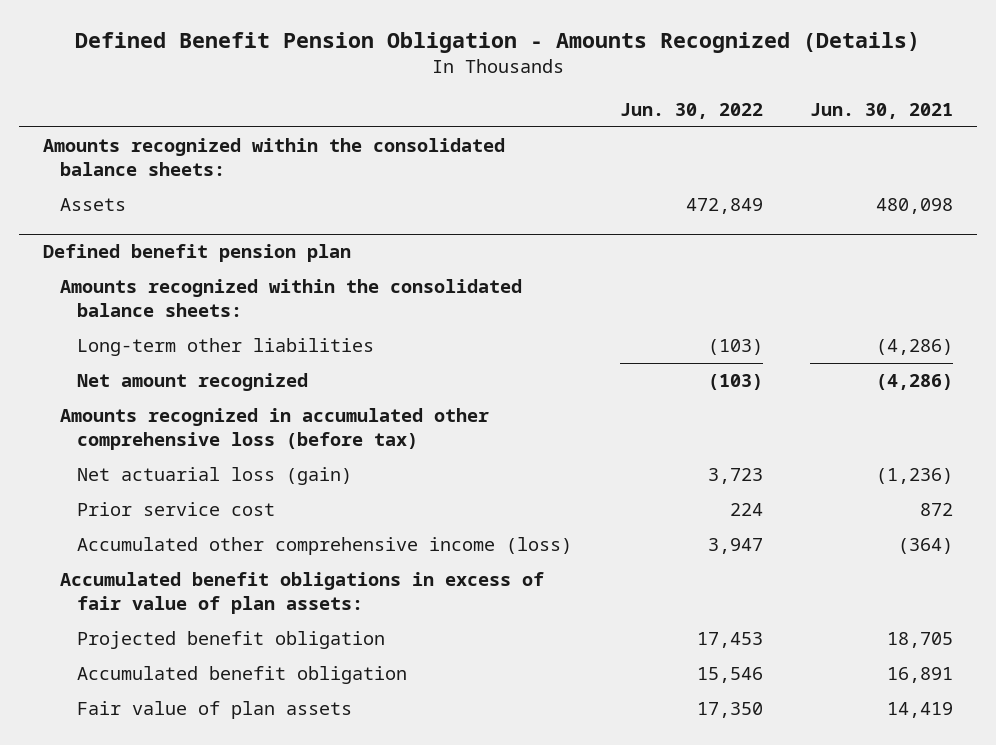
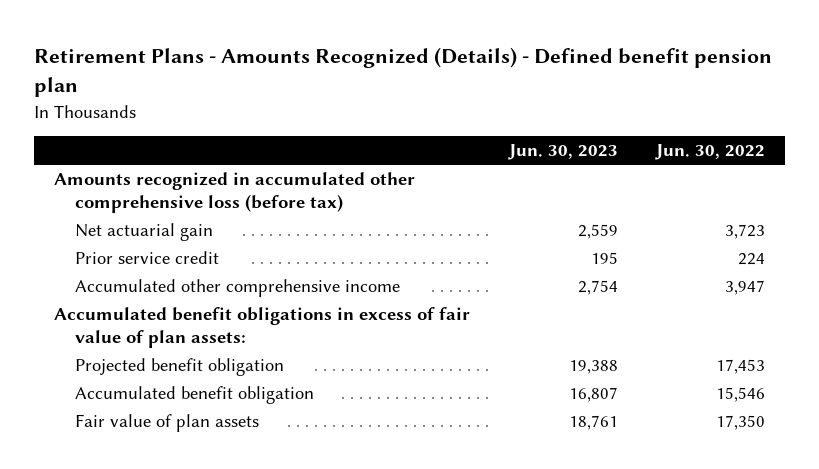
[74,32,920,54] Defined Benefit Pension Obligation - Amounts Recognized (Details) -> [34,47,773,98] Retirement Plans - Amounts Recognized (Details) - Defined benefit pension plan
[809,103,953,120] Jun. 30, 2021 -> none
none -> [507,144,618,161] Jun. 30, 2023
[42,137,505,177] Amounts recognized within the consolidated balance sheets: -> none
[59,197,126,211] Assets -> none
[42,244,351,263] Defined benefit pension plan -> none
[59,278,522,318] Amounts recognized within the consolidated balance sheets: -> none
[77,337,375,356] Long-term other liabilities -> none
[77,372,309,391] Net amount recognized -> none
[77,466,353,485] Net actuarial loss (gain) -> [74,223,213,242] Net actuarial gain
[77,501,276,516] Prior service cost -> [74,251,219,265] Prior service credit
[77,536,573,555] Accumulated other comprehensive income (loss) -> [74,279,400,298] Accumulated other comprehensive income

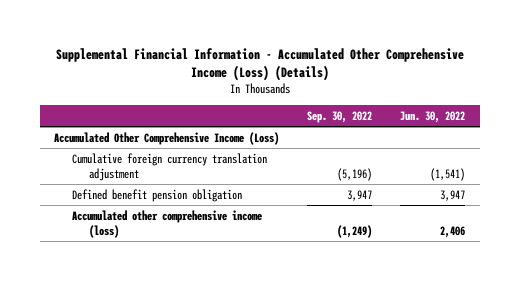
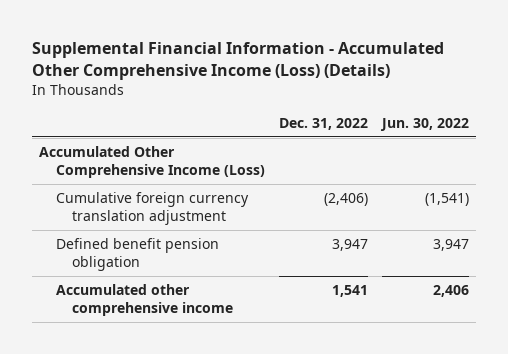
[307,110,373,123] Sep. 30, 2022 -> none
none -> [278,117,368,130] Dec. 31, 2022
[71,209,262,238] Accumulated other comprehensive income (loss) -> [55,284,234,317] Accumulated other comprehensive income

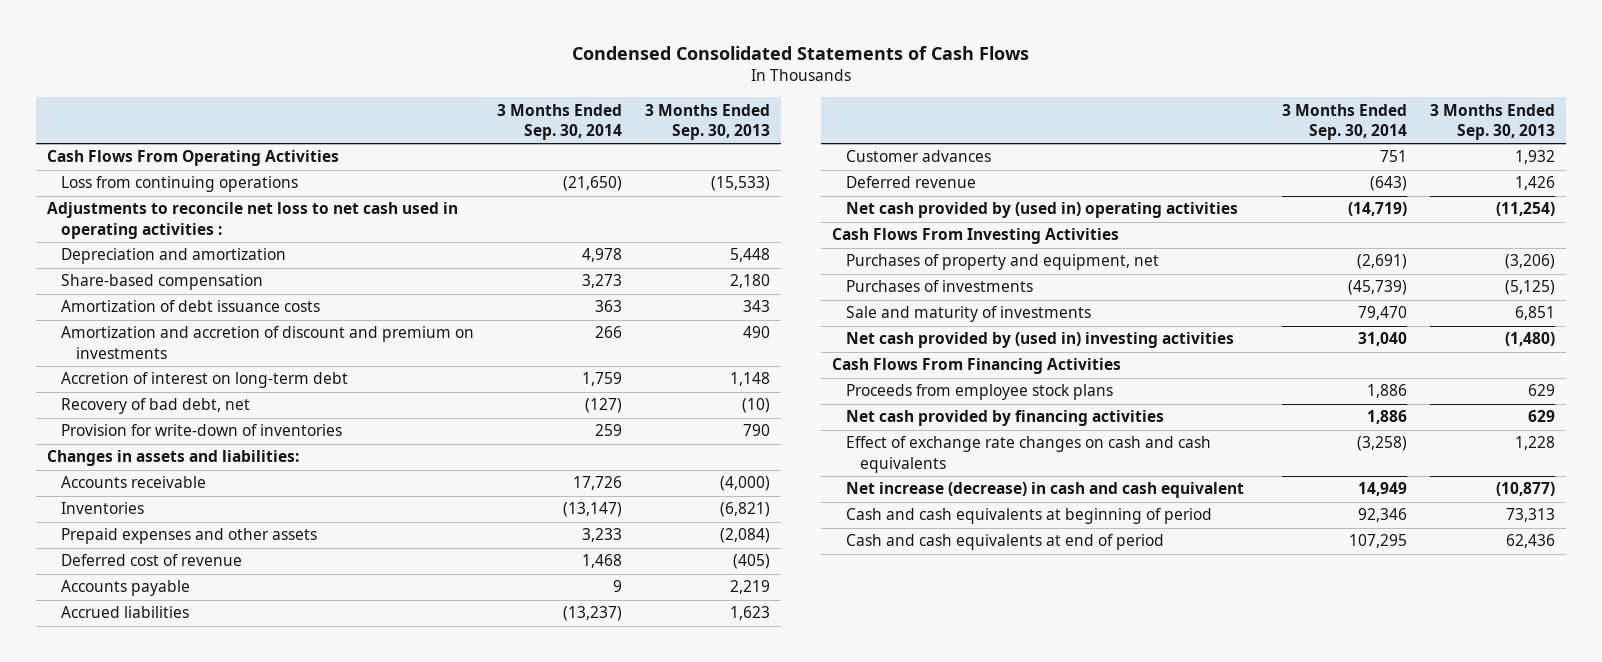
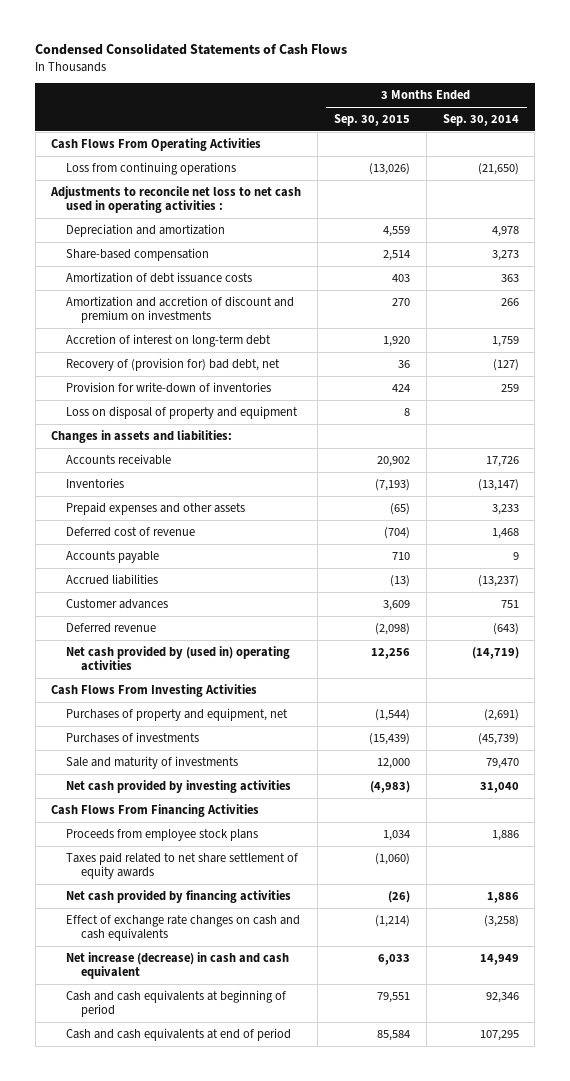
[644,103,770,140] 3 Months Ended Sep. 30, 2013 -> none
none -> [334,113,411,126] Sep. 30, 2015
[61,398,251,415] Recovery of bad debt, net -> [66,357,281,371] Recovery of (provision for) bad debt, net
none -> [66,405,299,419] Loss on disposal of property and equipment
[846,332,1235,349] Net cash provided by (used in) investing activities -> [66,779,292,793] Net cash provided by investing activities
none -> [66,851,299,880] Taxes paid related to net share settlement of equity awards

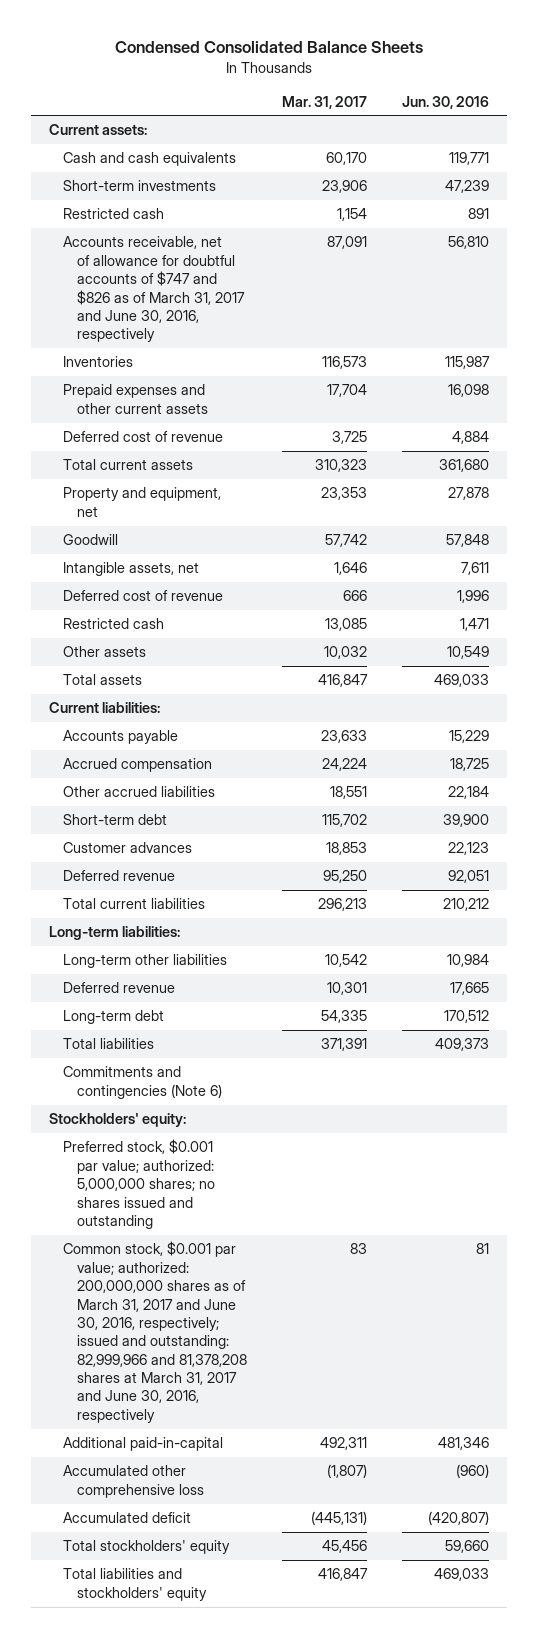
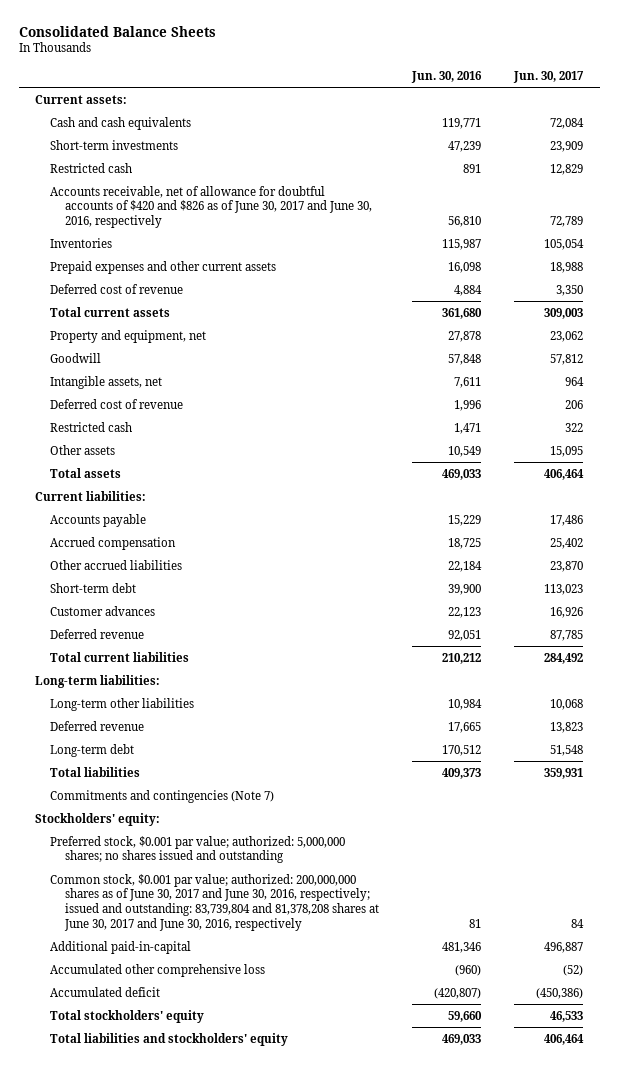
[114,41,423,54] Condensed Consolidated Balance Sheets -> [18,25,216,37] Consolidated Balance Sheets
[281,95,367,109] Mar. 31, 2017 -> none
none -> [513,70,585,83] Jun. 30, 2017
[62,236,245,343] Accounts receivable, net of allowance for doubtful accounts of $747 and $826 as of March 31, 2017 and June 30, 2016, respectively -> [49,185,372,229] Accounts receivable, net of allowance for doubtful accounts of $420 and $826 as of June 30, 2017 and June 30, 2016, respectively
[62,1066,222,1099] Commitments and contingencies (Note 6) -> [49,789,274,803] Commitments and contingencies (Note 7)
[62,1241,247,1423] Common stock, $0.001 par value; authorized: 200,000,000 shares as of March 31, 2017 and June 30, 2016, respectively; issued and outstanding: 82,999,966 and 81,378,208 shares at March 31, 2017 and June 30, 2016, respectively -> [49,873,379,932] Common stock, $0.001 par value; authorized: 200,000,000 shares as of June 30, 2017 and June 30, 2016, respectively; issued and outstanding: 83,739,804 and 81,378,208 shares at June 30, 2017 and June 30, 2016, respectively

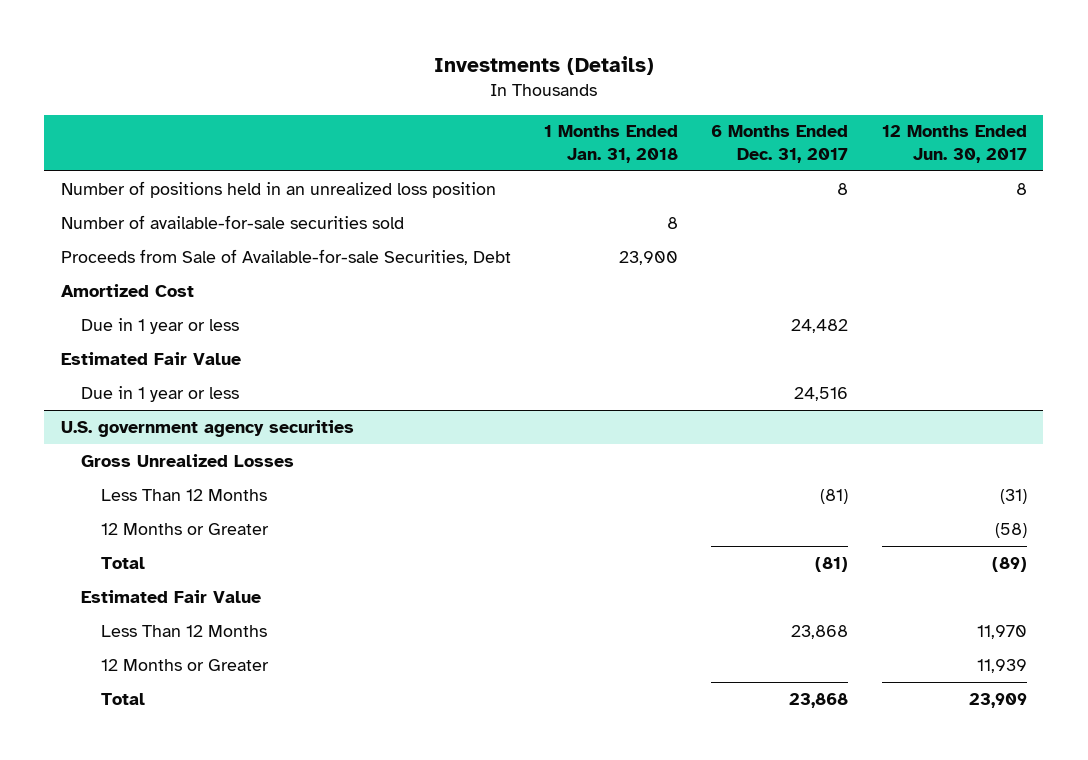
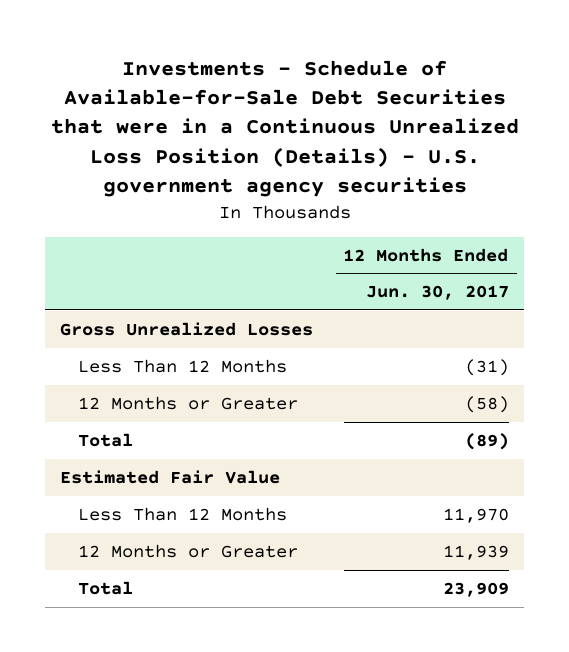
[433,56,654,76] Investments (Details) -> [50,59,519,198] Investments - Schedule of Available-for-Sale Debt Securities that were in a Continuous Unrealized Loss Position (Details) - U.S. government agency securities
[544,125,679,163] 1 Months Ended Jan. 31, 2018 -> none
[711,125,849,163] 6 Months Ended Dec. 31, 2017 -> none
[60,180,496,198] Number of positions held in an unrealized loss position -> none
[60,214,404,229] Number of available-for-sale securities sold -> none
[60,248,511,265] Proceeds from Sale of Available-for-sale Securities, Debt -> none
[60,283,194,297] Amortized Cost -> none
[80,317,239,334] Due in 1 year or less -> none
[60,351,241,365] Estimated Fair Value -> none
[80,385,239,402] Due in 1 year or less -> none
[60,419,354,437] U.S. government agency securities -> none

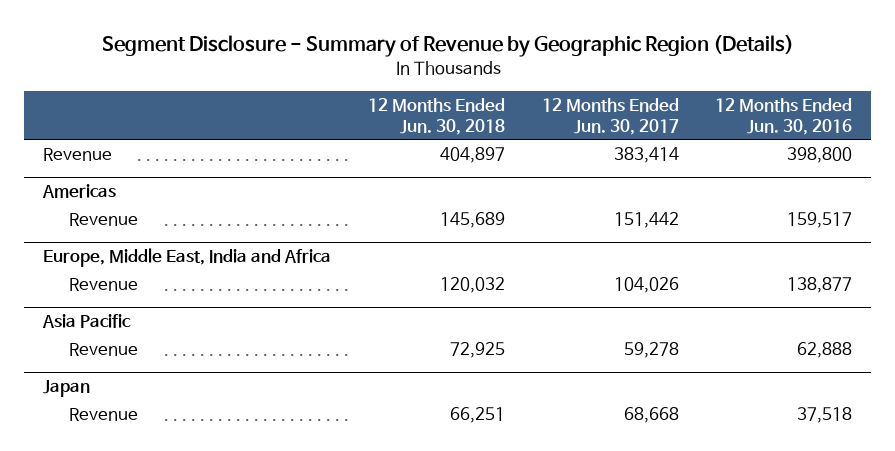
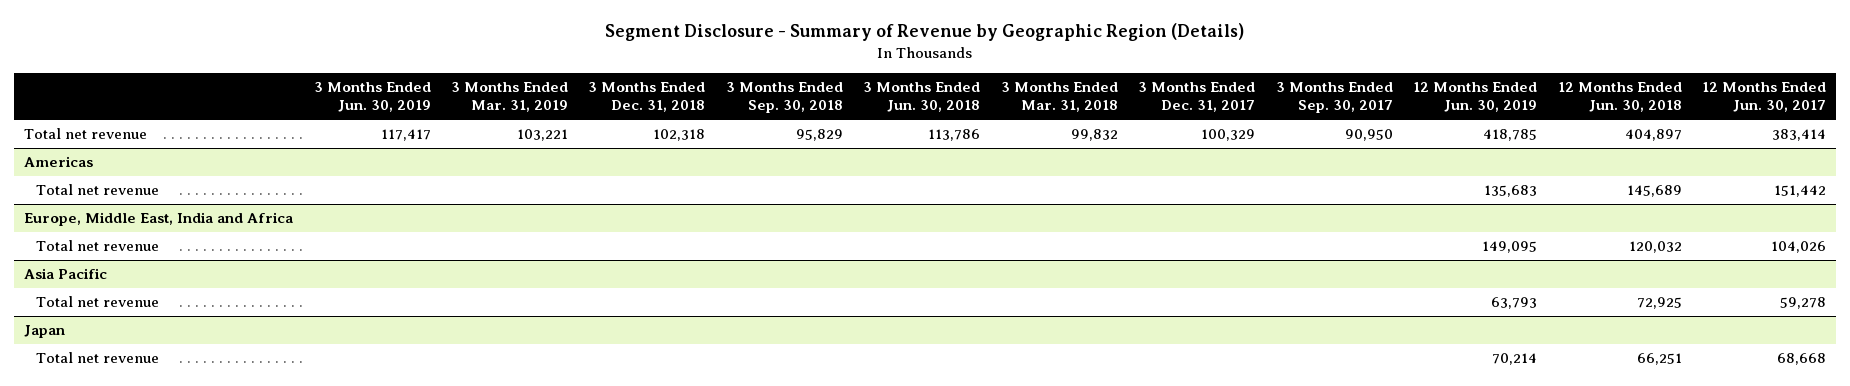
[715,97,853,135] 12 Months Ended Jun. 30, 2016 -> none
none -> [313,82,431,113] 3 Months Ended Jun. 30, 2019
none -> [451,82,569,113] 3 Months Ended Mar. 31, 2019
none -> [588,82,706,113] 3 Months Ended Dec. 31, 2018
none -> [725,82,843,114] 3 Months Ended Sep. 30, 2018
none -> [863,82,981,113] 3 Months Ended Jun. 30, 2018
none -> [1000,82,1118,113] 3 Months Ended Mar. 31, 2018
none -> [1138,82,1256,113] 3 Months Ended Dec. 31, 2017
none -> [1275,82,1393,114] 3 Months Ended Sep. 30, 2017
none -> [1413,82,1538,113] 12 Months Ended Jun. 30, 2019
[42,147,112,161] Revenue -> [24,128,148,140] Total net revenue
[68,212,138,226] Revenue -> [36,184,160,196] Total net revenue
[68,277,138,291] Revenue -> [36,240,160,252] Total net revenue
[68,342,138,356] Revenue -> [36,296,160,308] Total net revenue
[68,407,138,421] Revenue -> [36,352,160,364] Total net revenue

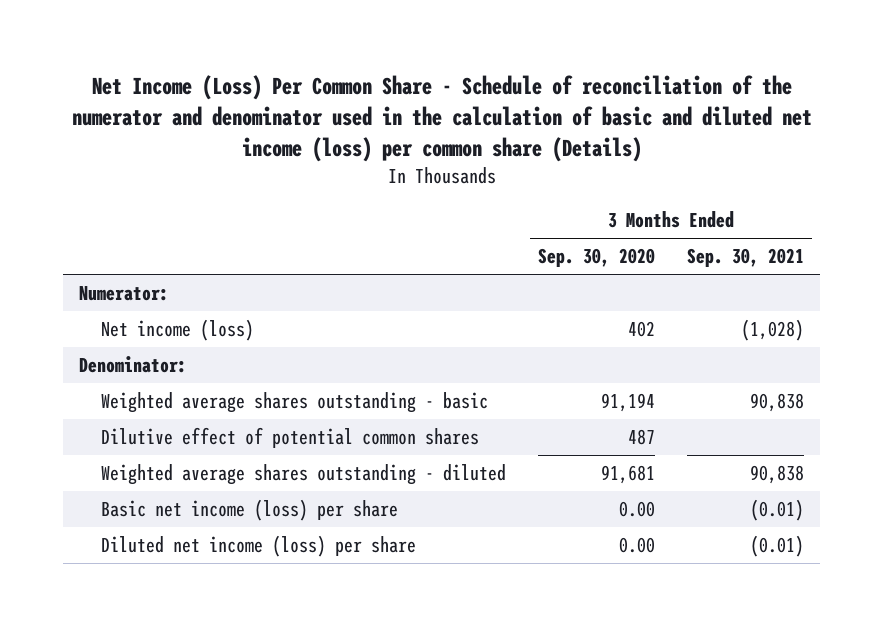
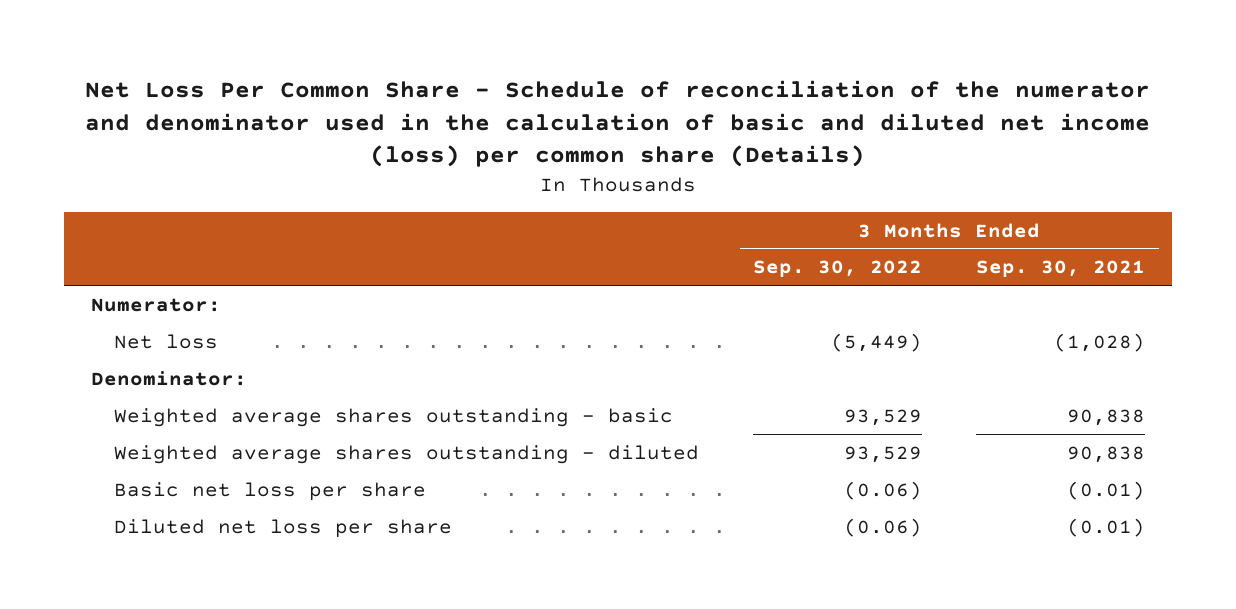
[71,75,812,162] Net Income (Loss) Per Common Share - Schedule of reconciliation of the numerator and denominator used in the calculation of basic and diluted net income (loss) per common share (Details) -> [85,79,1151,168] Net Loss Per Common Share - Schedule of reconciliation of the numerator and denominator used in the calculation of basic and diluted net income (loss) per common share (Details)
[538,248,656,268] Sep. 30, 2020 -> none
none -> [753,260,923,278] Sep. 30, 2022
[100,318,254,341] Net income (loss) -> [114,333,219,349] Net loss
[100,426,479,448] Dilutive effect of potential common shares -> none
[100,498,398,521] Basic net income (loss) per share -> [114,481,427,501] Basic net loss per share
[100,534,416,557] Diluted net income (loss) per share -> [114,518,453,538] Diluted net loss per share

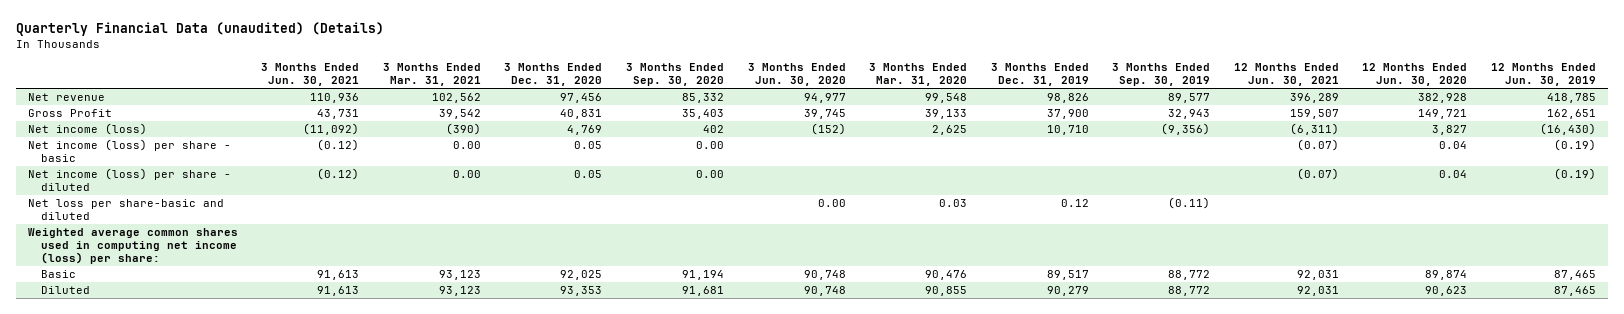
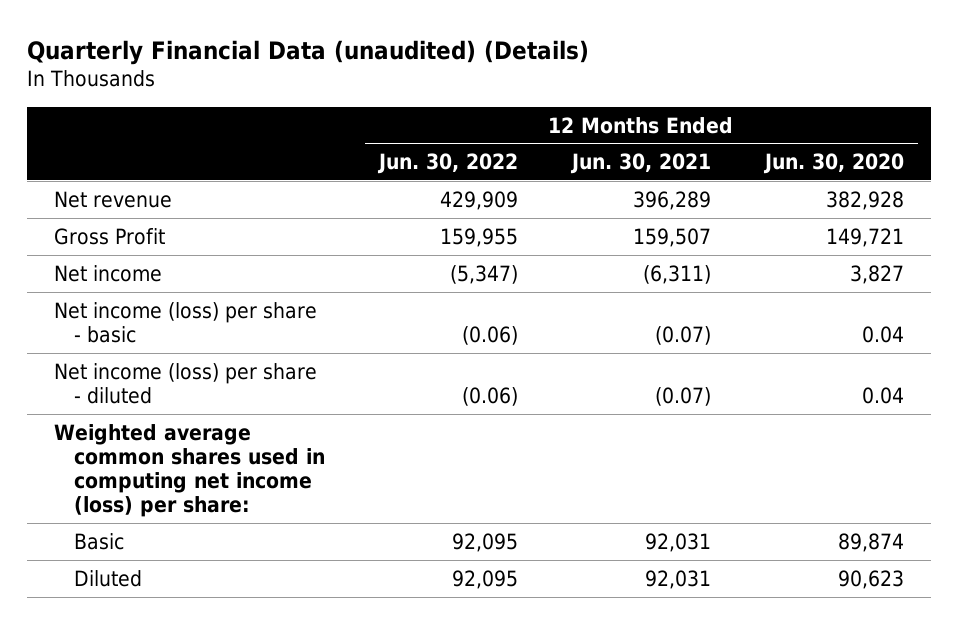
[261,63,360,87] 3 Months Ended Jun. 30, 2021 -> none
[382,63,481,87] 3 Months Ended Mar. 31, 2021 -> none
[504,63,603,87] 3 Months Ended Dec. 31, 2020 -> none
[625,63,724,87] 3 Months Ended Sep. 30, 2020 -> none
[747,63,846,87] 3 Months Ended Jun. 30, 2020 -> none
[869,63,968,87] 3 Months Ended Mar. 31, 2020 -> none
[990,63,1089,87] 3 Months Ended Dec. 31, 2019 -> none
[1112,63,1211,87] 3 Months Ended Sep. 30, 2019 -> none
[1490,63,1596,87] 12 Months Ended Jun. 30, 2019 -> none
none -> [376,153,518,175] Jun. 30, 2022
[27,123,147,136] Net income (loss) -> [54,264,163,282] Net income
[27,199,224,221] Net loss per share-basic and diluted -> none

